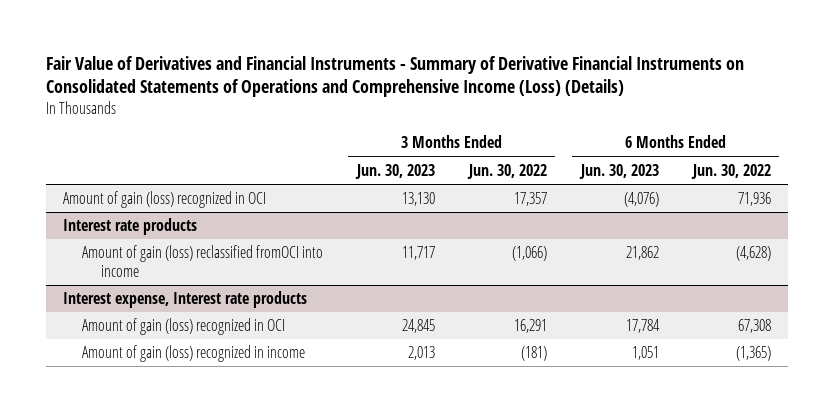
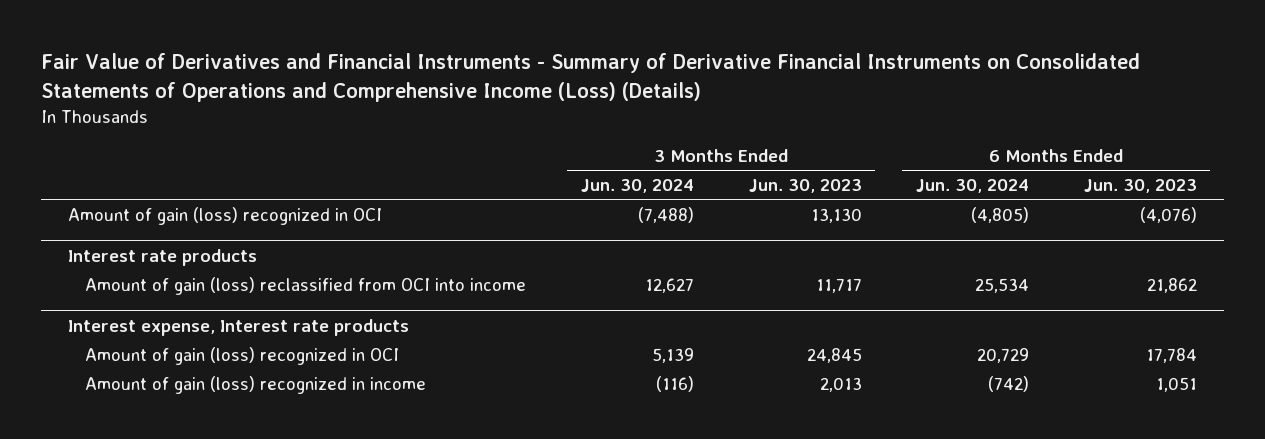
[466,163,547,179] Jun. 30, 2022 -> none
[690,163,771,179] Jun. 30, 2022 -> none
none -> [581,179,695,194] Jun. 30, 2024
none -> [916,179,1030,194] Jun. 30, 2024
[81,245,323,277] Amount of gain (loss) reclassified fromOCI into income -> [85,276,527,295] Amount of gain (loss) reclassified from OCI into income

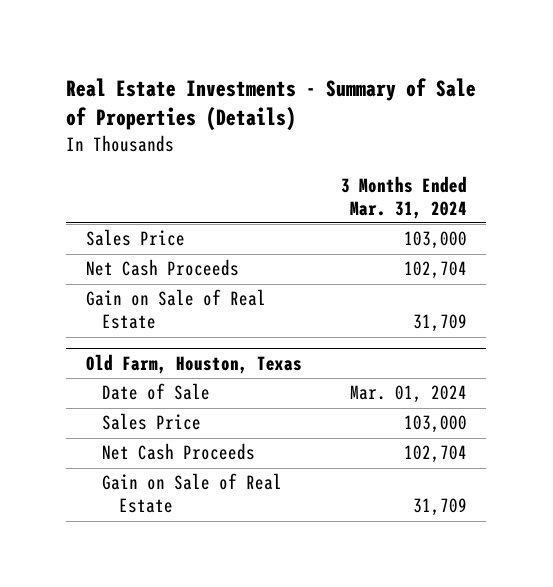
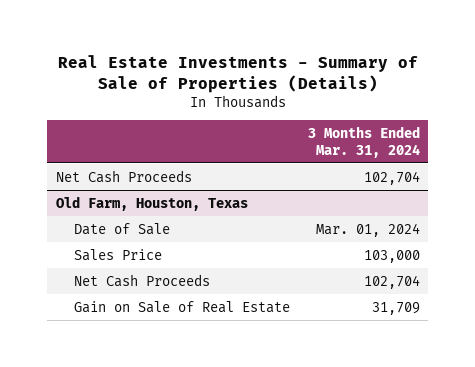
[85,229,185,247] Sales Price -> none
[85,289,266,330] Gain on Sale of Real Estate -> none

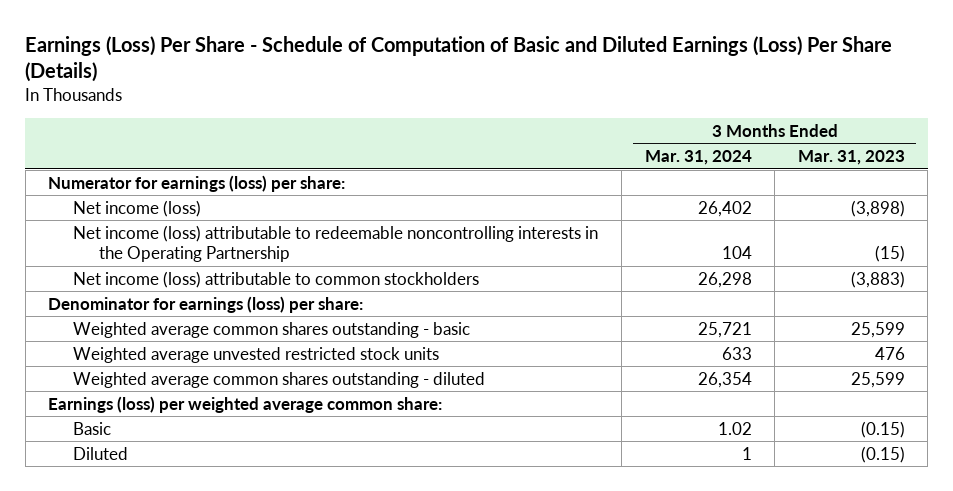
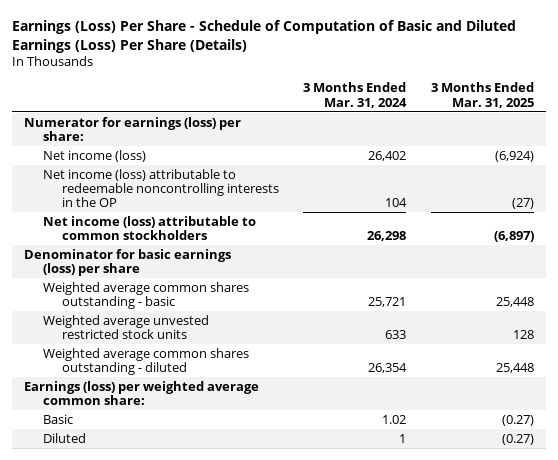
[797,150,905,166] Mar. 31, 2023 -> none
none -> [431,82,535,108] 3 Months Ended Mar. 31, 2025
[73,224,599,262] Net income (loss) attributable to redeemable noncontrolling interests in the Operating Partnership -> [42,168,279,208] Net income (loss) attributable to redeemable noncontrolling interests in the OP
[48,295,364,313] Denominator for earnings (loss) per share: -> [24,248,232,276] Denominator for basic earnings (loss) per share

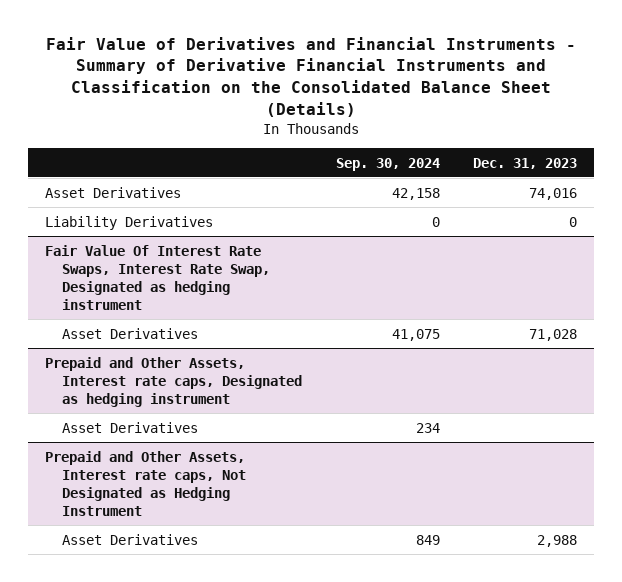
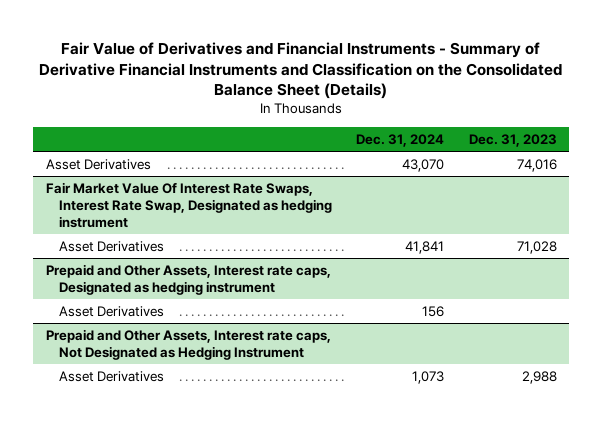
[335,157,440,171] Sep. 30, 2024 -> none
none -> [356,133,445,147] Dec. 31, 2024
[44,215,213,230] Liability Derivatives -> none
[44,244,271,310] Fair Value Of Interest Rate Swaps, Interest Rate Swap, Designated as hedging instrument -> [45,181,332,228] Fair Market Value Of Interest Rate Swaps, Interest Rate Swap, Designated as hedging instrument

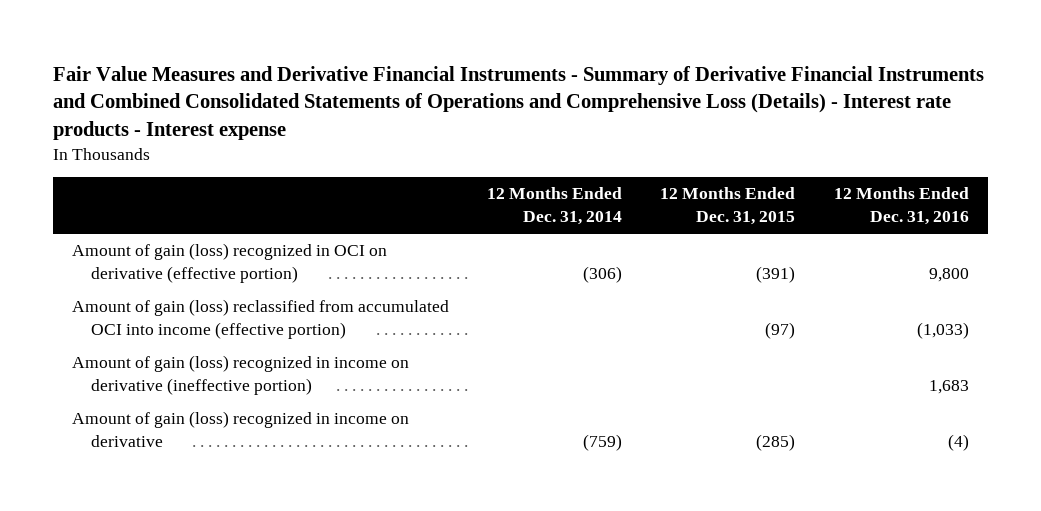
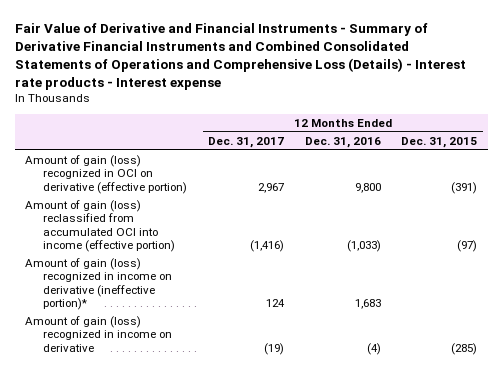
[53,65,985,140] Fair Value Measures and Derivative Financial Instruments - Summary of Derivative Financial Instruments and Combined Consolidated Statements of Operations and Comprehensive Loss (Details) - Interest rate products - Interest expense -> [14,22,466,90] Fair Value of Derivative and Financial Instruments - Summary of Derivative Financial Instruments and Combined Consolidated Statements of Operations and Comprehensive Loss (Details) - Interest rate products - Interest expense
[487,187,623,226] 12 Months Ended Dec. 31, 2014 -> none
none -> [207,136,284,148] Dec. 31, 2017
[72,355,410,396] Amount of gain (loss) recognized in income on derivative (ineffective portion) -> [25,258,172,311] Amount of gain (loss) recognized in income on derivative (ineffective portion)*

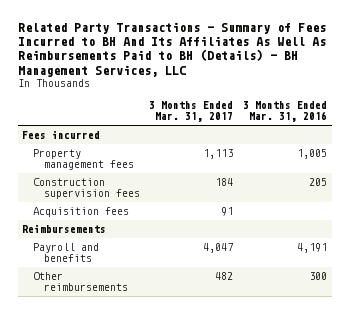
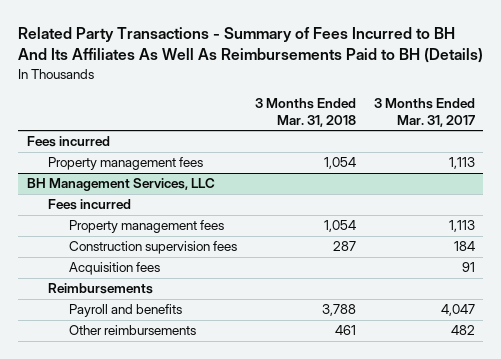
[17,21,326,77] Related Party Transactions - Summary of Fees Incurred to BH And Its Affiliates As Well As Reimbursements Paid to BH (Details) - BH Management Services, LLC -> [17,27,483,64] Related Party Transactions - Summary of Fees Incurred to BH And Its Affiliates As Well As Reimbursements Paid to BH (Details)
[242,101,327,123] 3 Months Ended Mar. 31, 2016 -> none
none -> [254,97,356,127] 3 Months Ended Mar. 31, 2018
none -> [26,178,215,192] BH Management Services, LLC
none -> [47,199,131,211] Fees incurred
none -> [69,220,225,234] Property management fees

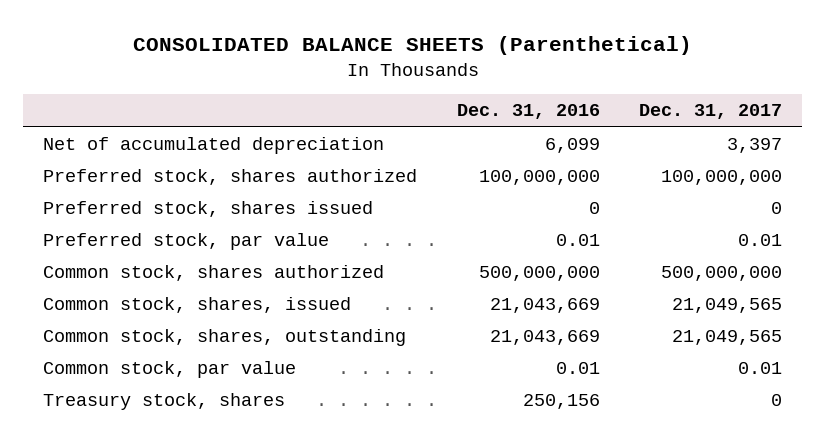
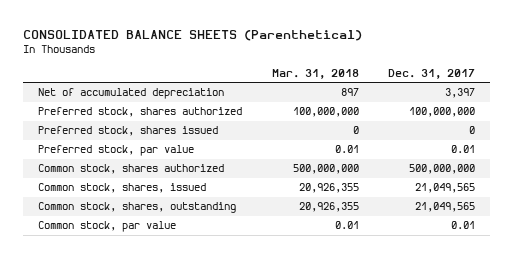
[456,104,600,120] Dec. 31, 2016 -> none
none -> [271,69,359,80] Mar. 31, 2018
[42,393,285,411] Treasury stock, shares -> none

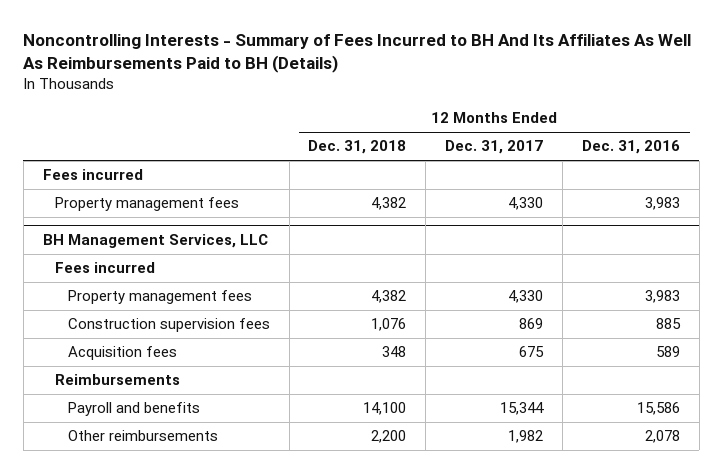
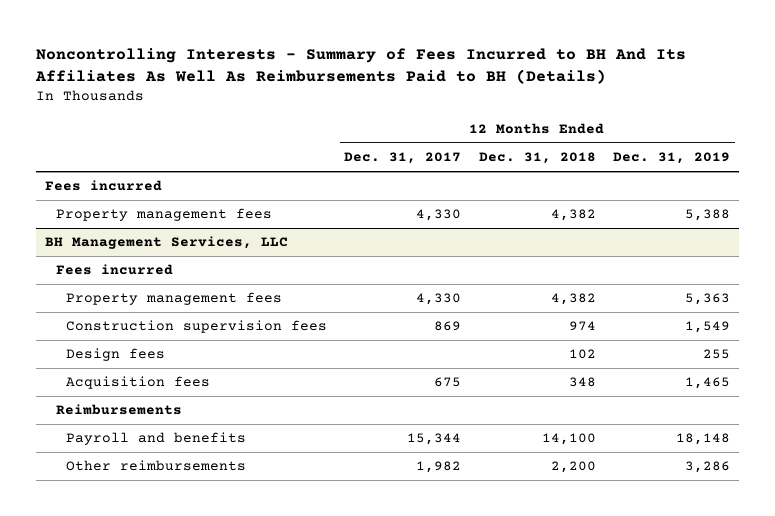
[581,140,680,155] Dec. 31, 2016 -> none
none -> [613,152,731,165] Dec. 31, 2019
[371,318,407,332] 1,076 -> [568,321,596,332] 974
none -> [66,348,166,362] Design fees

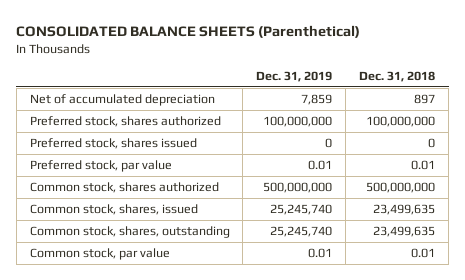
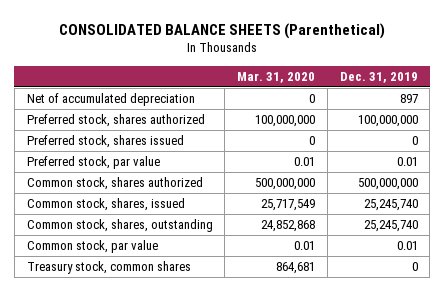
[359,71,436,83] Dec. 31, 2018 -> none
none -> [237,71,316,83] Mar. 31, 2020
[301,94,333,106] 7,859 -> [399,94,418,104] 897
none -> [26,261,191,275] Treasury stock, common shares

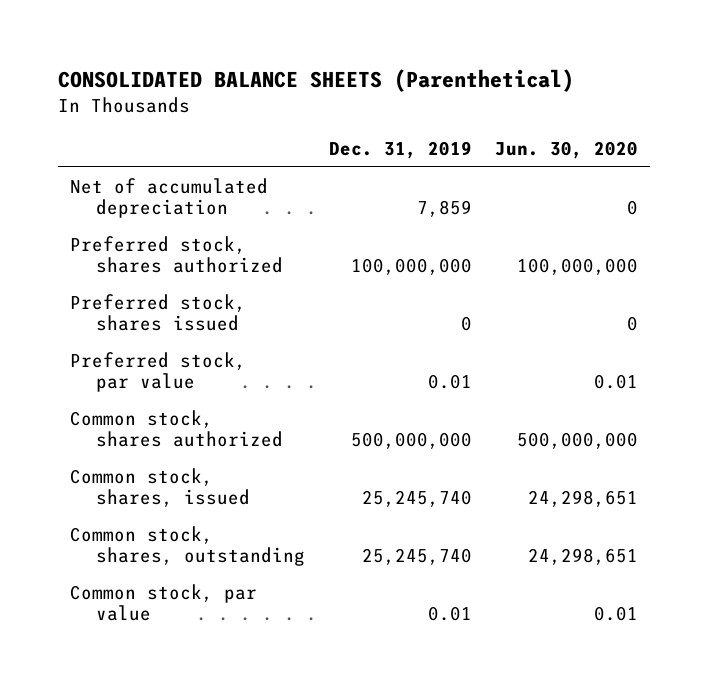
[237,71,316,83] Mar. 31, 2020 -> none
none -> [495,141,639,160] Jun. 30, 2020
[399,94,418,104] 897 -> [416,200,472,218] 7,859
[26,261,191,275] Treasury stock, common shares -> none

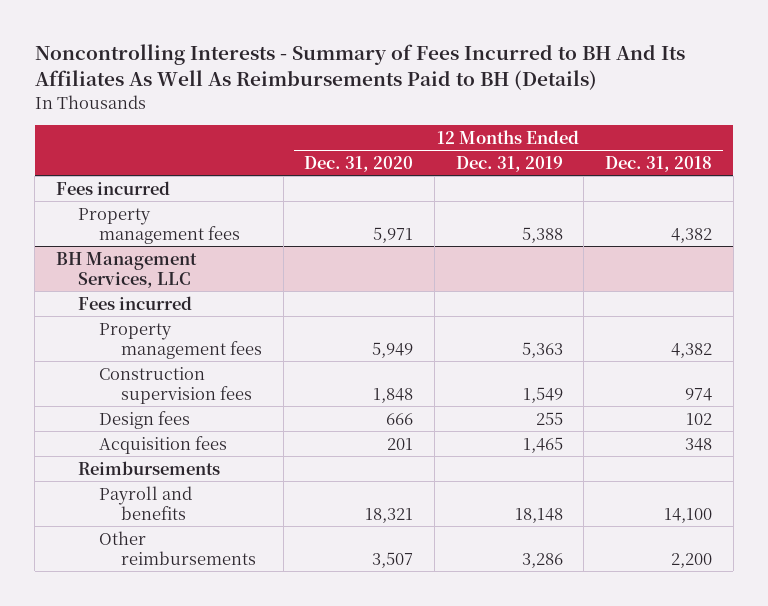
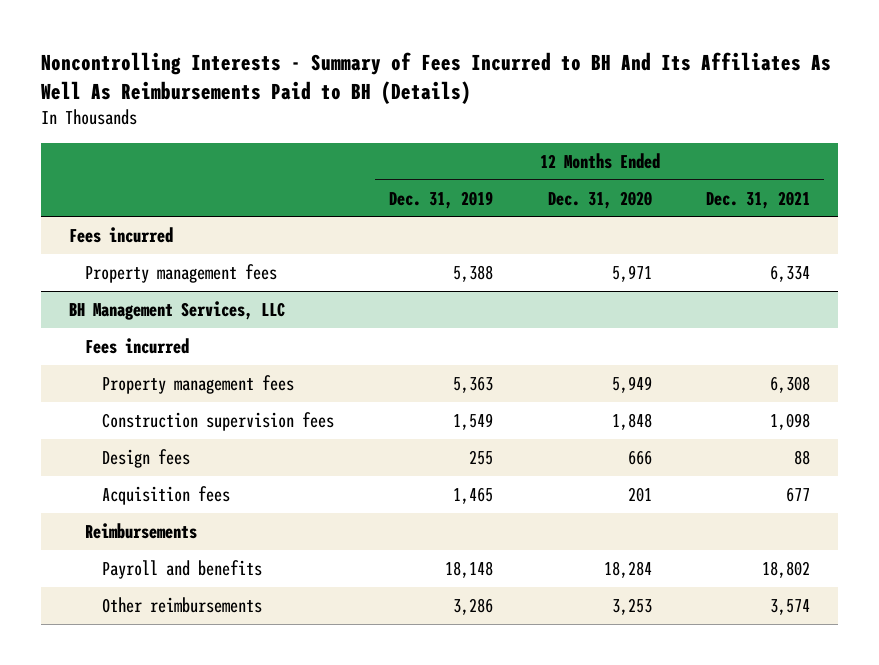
[605,155,713,172] Dec. 31, 2018 -> none
none -> [706,190,811,209] Dec. 31, 2021
[365,507,414,523] 18,321 -> [603,560,652,578] 18,284
[372,551,414,568] 3,507 -> [611,597,652,615] 3,253

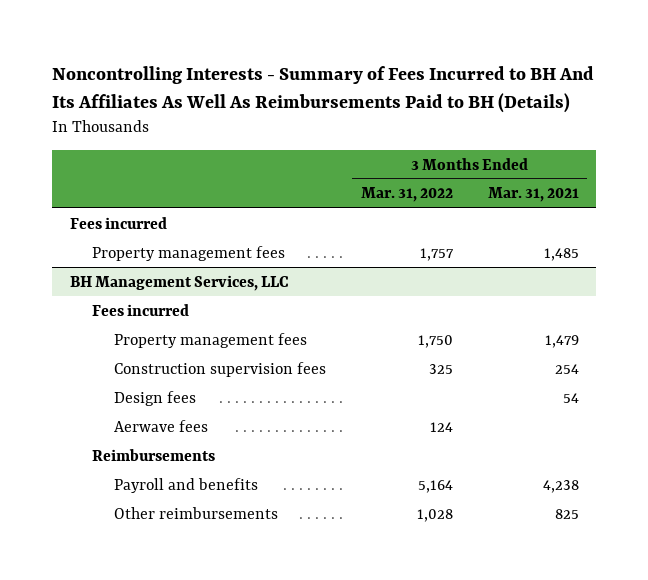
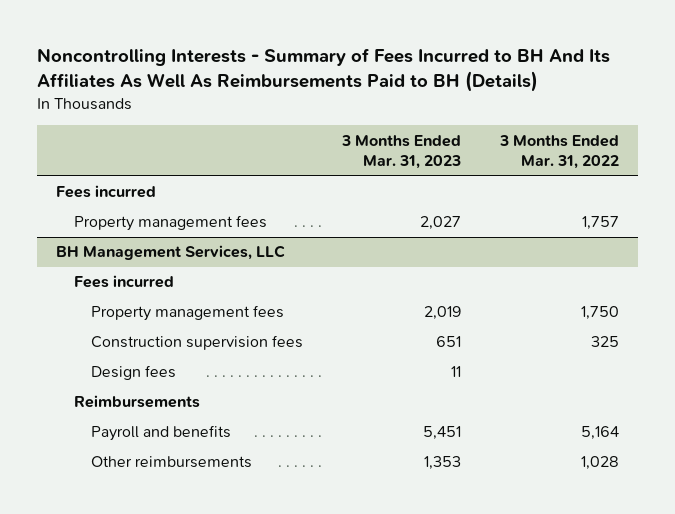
[487,187,579,203] Mar. 31, 2021 -> none
none -> [340,134,461,170] 3 Months Ended Mar. 31, 2023
[113,419,208,432] Aerwave fees -> none

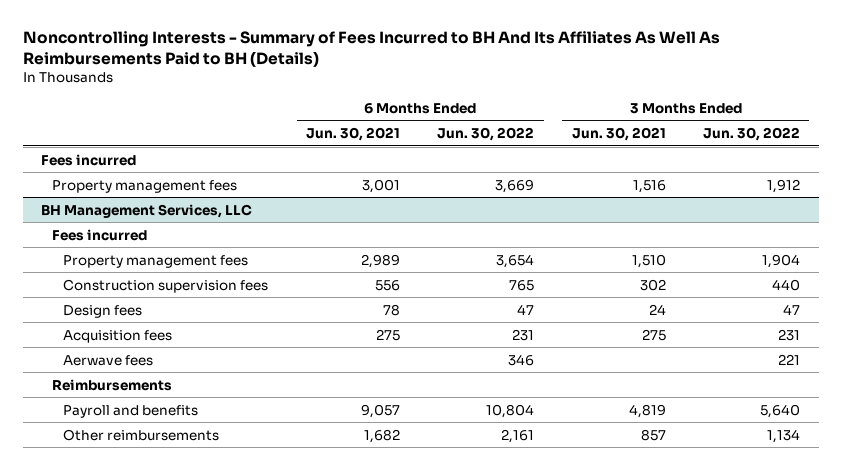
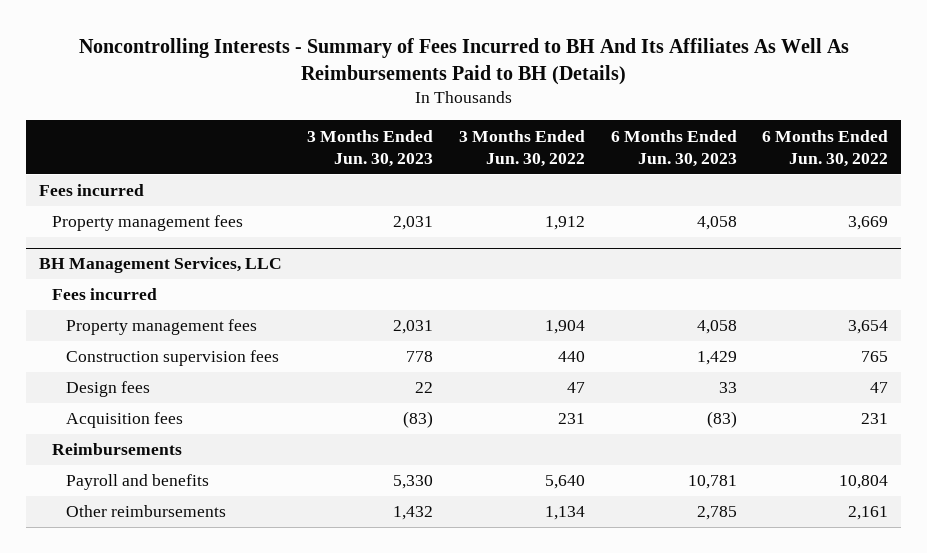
[305,127,400,142] Jun. 30, 2021 -> none
[571,127,666,142] Jun. 30, 2021 -> none
none -> [307,129,434,167] 3 Months Ended Jun. 30, 2023
none -> [610,129,737,167] 6 Months Ended Jun. 30, 2023
[63,354,154,366] Aerwave fees -> none

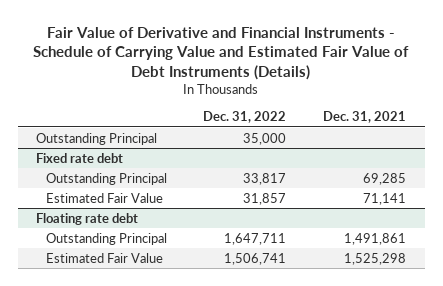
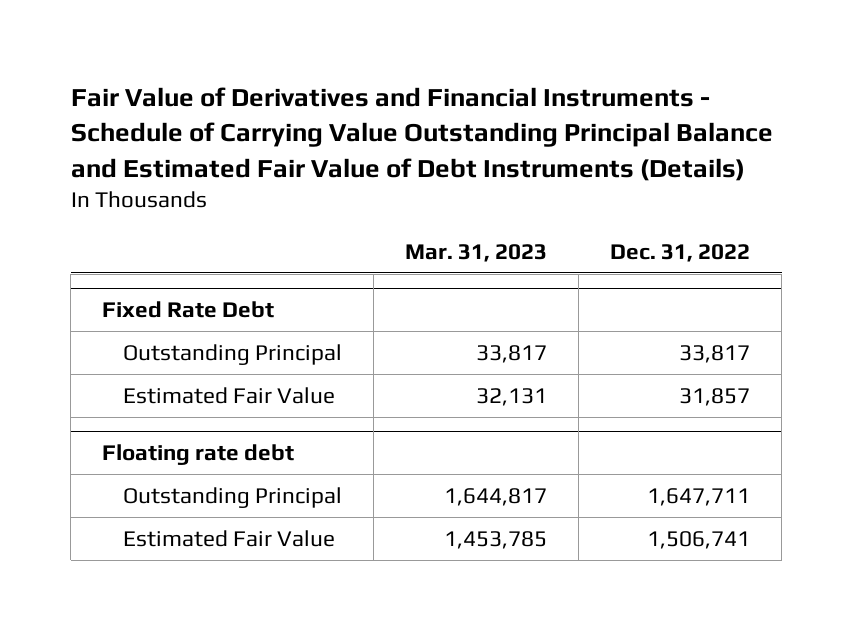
[33,26,410,81] Fair Value of Derivative and Financial Instruments - Schedule of Carrying Value and Estimated Fair Value of Debt Instruments (Details) -> [70,87,773,181] Fair Value of Derivatives and Financial Instruments - Schedule of Carrying Value Outstanding Principal Balance and Estimated Fair Value of Debt Instruments (Details)
[323,111,407,124] Dec. 31, 2021 -> none
none -> [405,243,548,262] Mar. 31, 2023
[36,132,158,145] Outstanding Principal -> none
[36,152,124,163] Fixed rate debt -> [102,301,275,319] Fixed Rate Debt

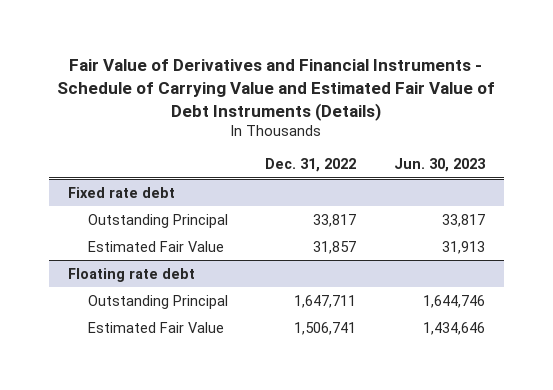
[70,87,773,181] Fair Value of Derivatives and Financial Instruments - Schedule of Carrying Value Outstanding Principal Balance and Estimated Fair Value of Debt Instruments (Details) -> [57,59,496,121] Fair Value of Derivatives and Financial Instruments - Schedule of Carrying Value and Estimated Fair Value of Debt Instruments (Details)
[405,243,548,262] Mar. 31, 2023 -> none
none -> [394,158,487,173] Jun. 30, 2023
[102,301,275,319] Fixed Rate Debt -> [67,186,175,198] Fixed rate debt

